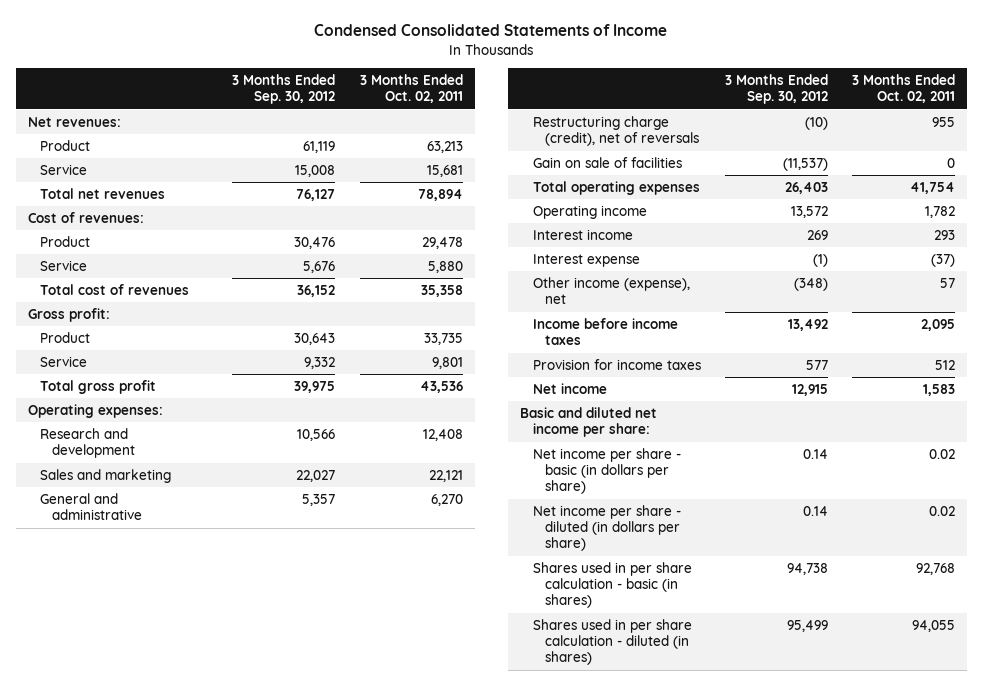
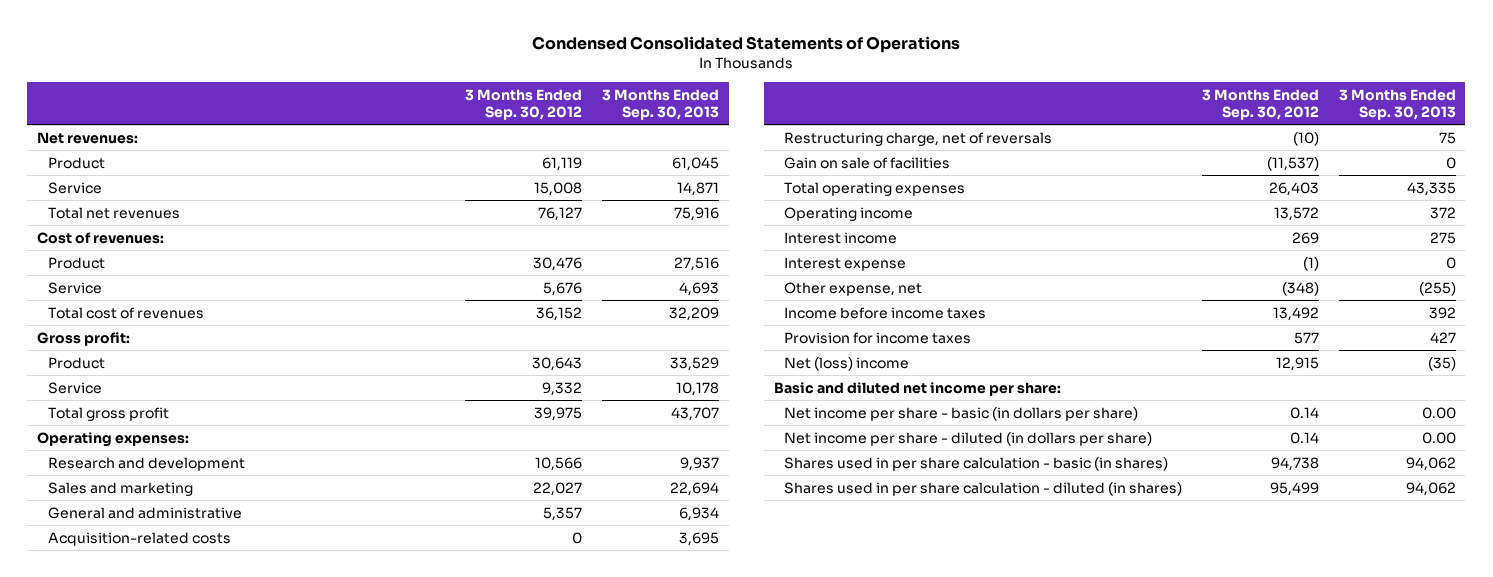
[314,24,668,37] Condensed Consolidated Statements of Income -> [532,36,961,54] Condensed Consolidated Statements of Operations
[359,74,463,104] 3 Months Ended Oct. 02, 2011 -> none
none -> [601,89,719,120] 3 Months Ended Sep. 30, 2013
none -> [47,531,231,546] Acquisition-related costs
[532,116,700,147] Restructuring charge (credit), net of reversals -> [784,131,1053,146] Restructuring charge, net of reversals
[532,277,690,305] Other income (expense), net -> [784,281,923,296] Other expense, net
[532,383,607,395] Net income -> [784,356,910,371] Net (loss) income

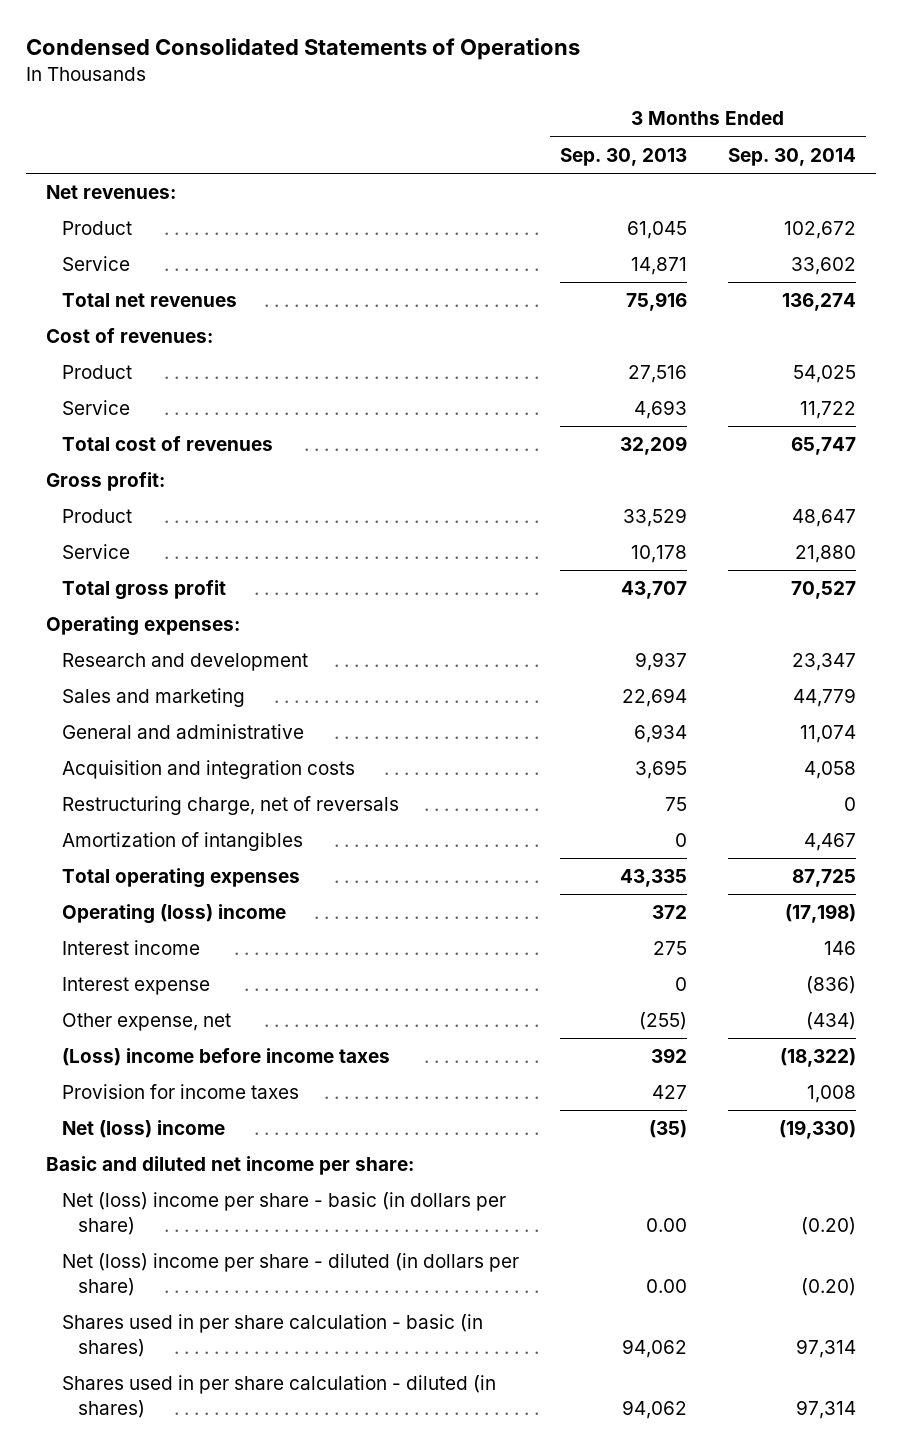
[465,89,583,120] 3 Months Ended Sep. 30, 2012 -> none
none -> [727,147,856,166] Sep. 30, 2014
[47,531,231,546] Acquisition-related costs -> [62,760,356,780] Acquisition and integration costs
[784,156,951,169] Gain on sale of facilities -> none
none -> [62,832,304,852] Amortization of intangibles
[784,206,914,221] Operating income -> [62,904,287,925] Operating (loss) income
[784,306,987,319] Income before income taxes -> [62,1048,391,1067] (Loss) income before income taxes
[784,406,1139,421] Net income per share - basic (in dollars per share) -> [62,1192,507,1236] Net (loss) income per share - basic (in dollars per share)
[784,431,1153,446] Net income per share - diluted (in dollars per share) -> [62,1253,520,1297] Net (loss) income per share - diluted (in dollars per share)

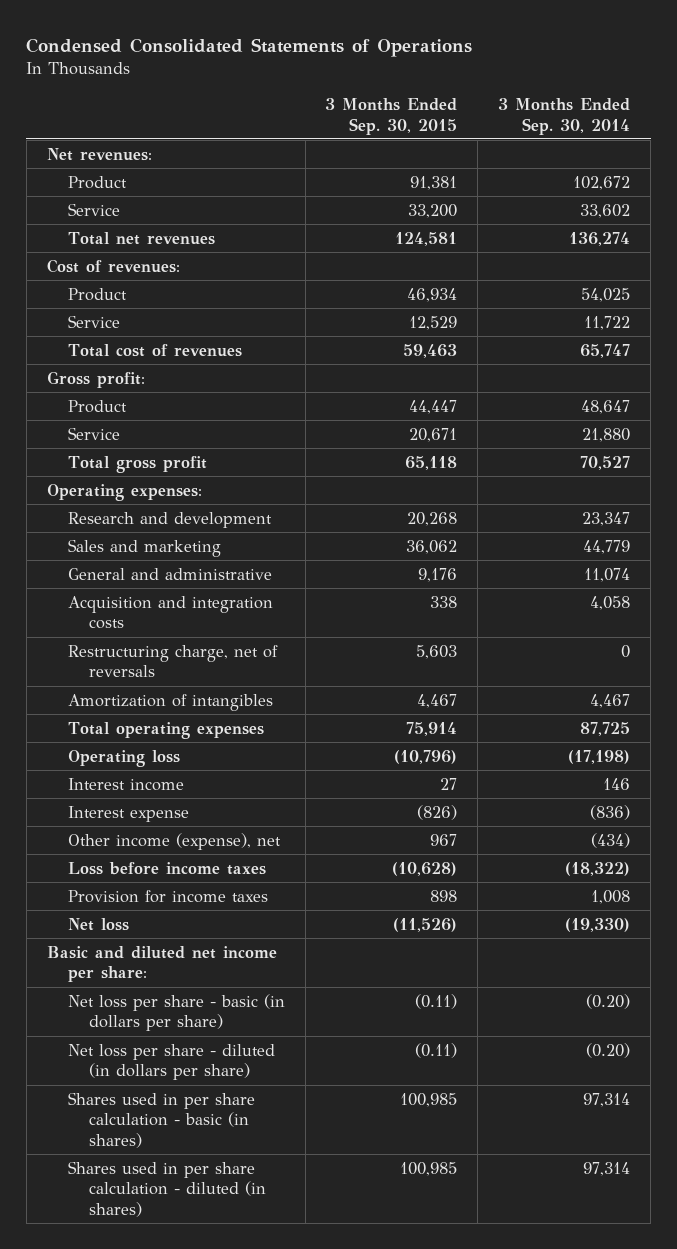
[559,147,687,166] Sep. 30, 2013 -> none
none -> [325,97,458,135] 3 Months Ended Sep. 30, 2015
[62,904,287,925] Operating (loss) income -> [67,749,180,767] Operating loss
[62,1013,232,1032] Other expense, net -> [67,832,281,850] Other income (expense), net
[62,1048,391,1067] (Loss) income before income taxes -> [67,861,266,875] Loss before income taxes
[62,1120,226,1139] Net (loss) income -> [67,917,129,931] Net loss
[62,1192,507,1236] Net (loss) income per share - basic (in dollars per share) -> [67,993,285,1032] Net loss per share - basic (in dollars per share)
[62,1253,520,1297] Net (loss) income per share - diluted (in dollars per share) -> [67,1043,275,1081] Net loss per share - diluted (in dollars per share)

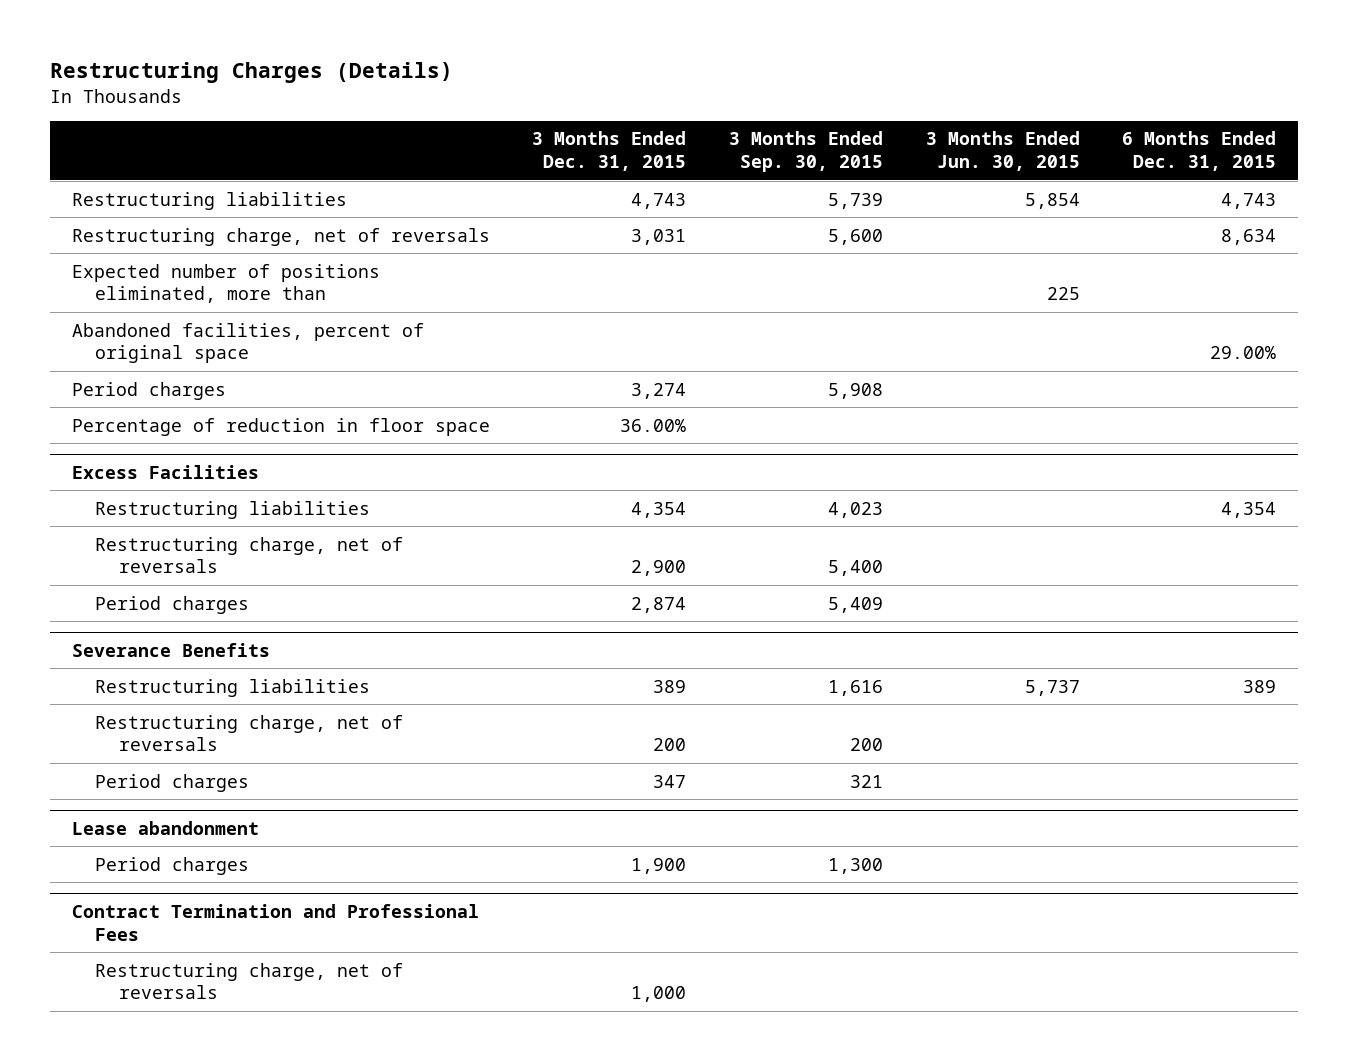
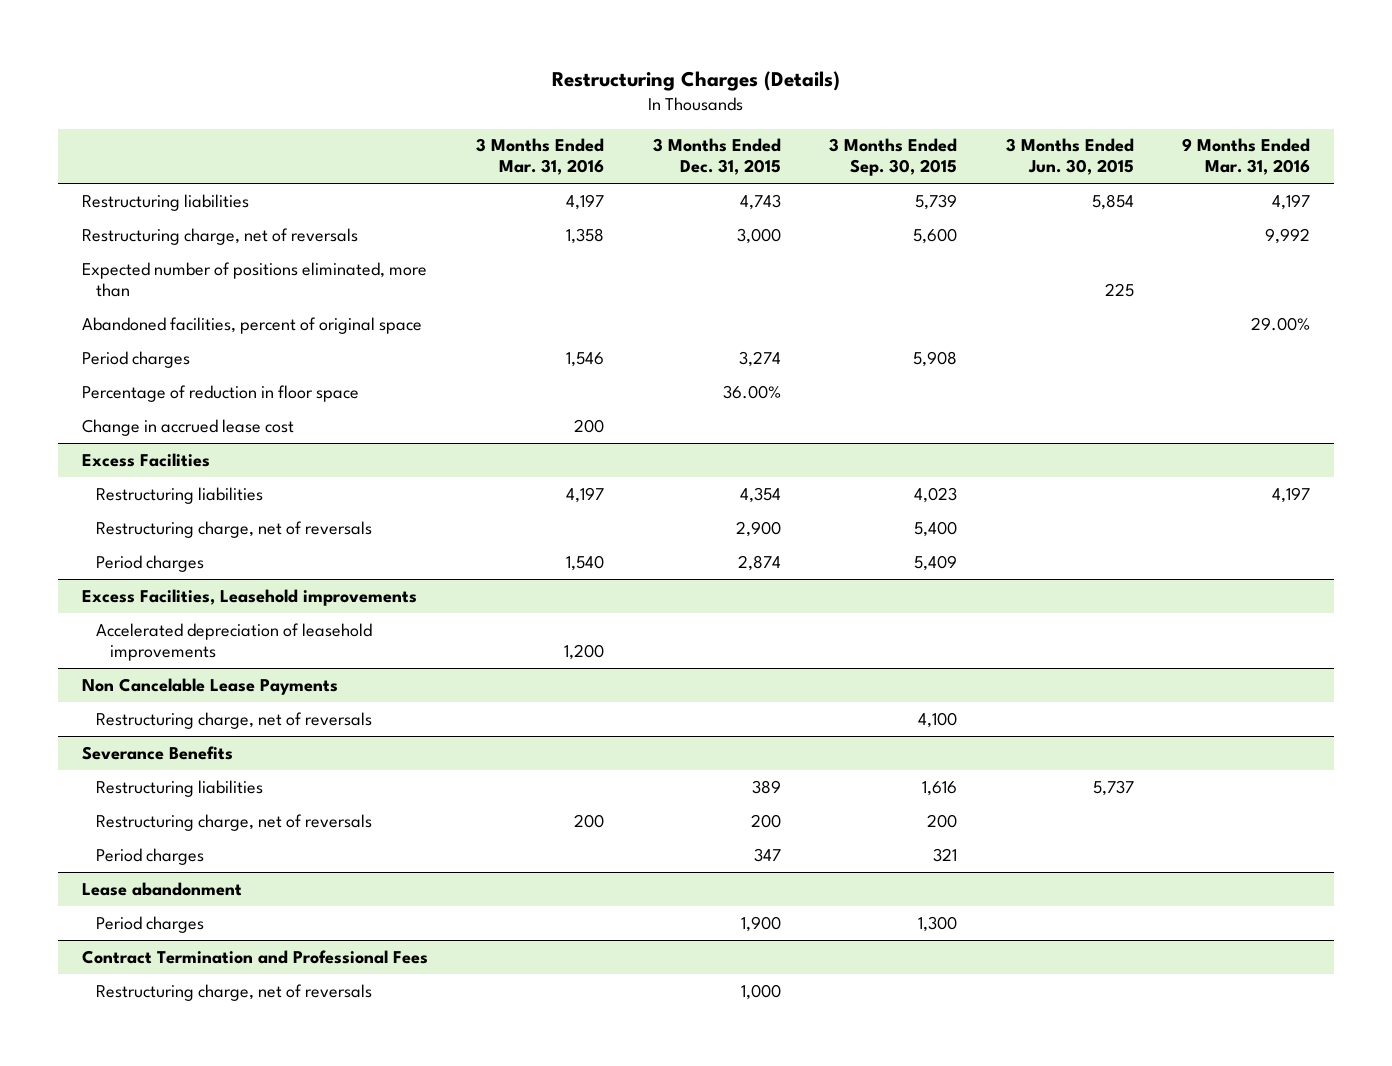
[1122,131,1277,172] 6 Months Ended Dec. 31, 2015 -> none
none -> [476,138,605,176] 3 Months Ended Mar. 31, 2016
none -> [1181,138,1310,176] 9 Months Ended Mar. 31, 2016
[631,228,687,245] 3,031 -> [736,227,781,244] 3,000
none -> [82,418,295,436] Change in accrued lease cost
none -> [82,588,418,606] Excess Facilities, Leasehold improvements
none -> [96,622,373,661] Accelerated depreciation of leasehold improvements
none -> [82,677,339,695] Non Cancelable Lease Payments
none -> [96,711,373,729] Restructuring charge, net of reversals

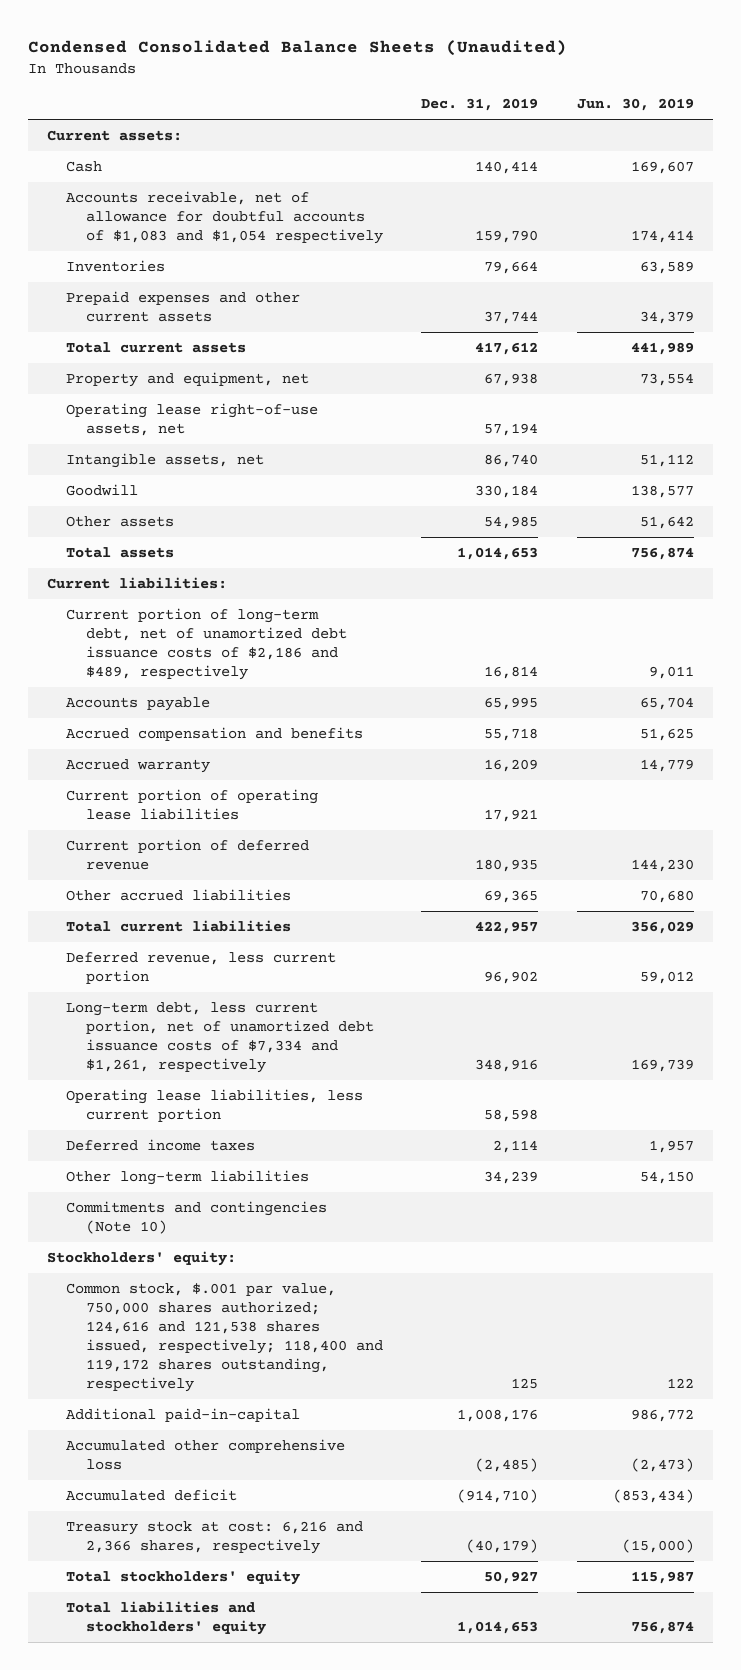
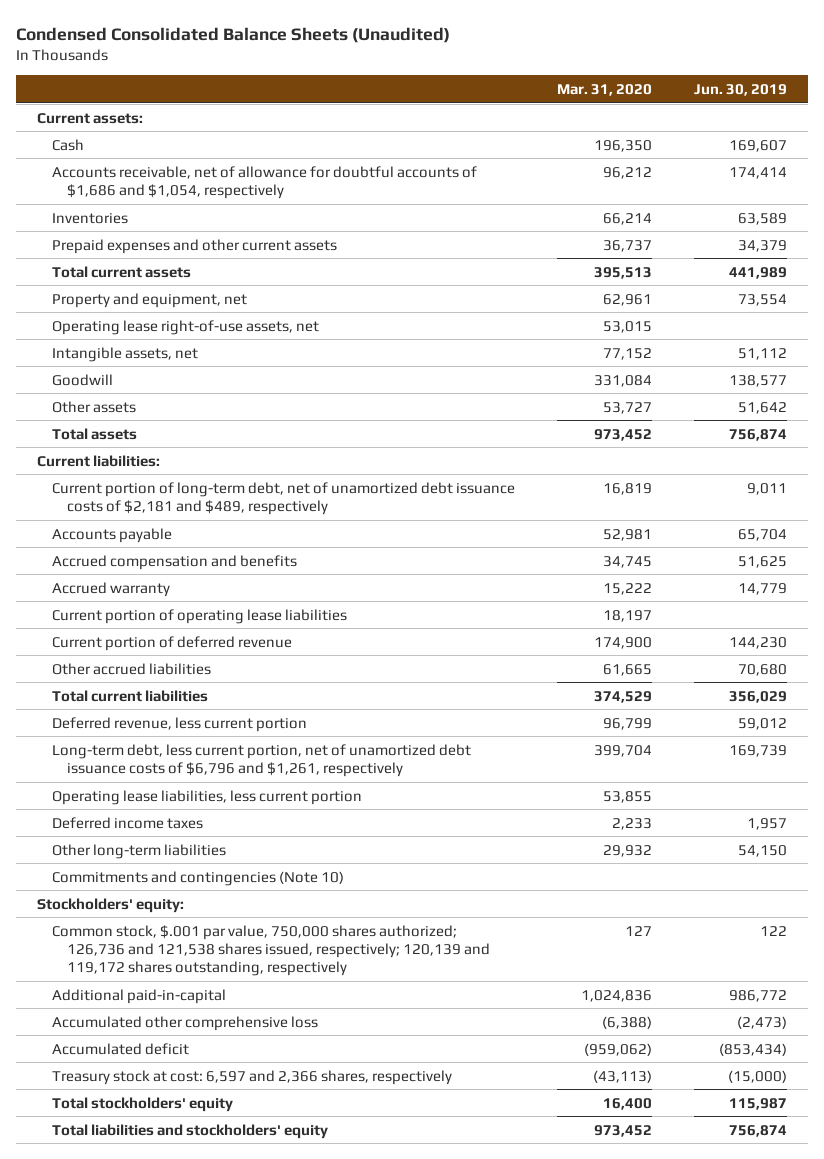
[421,98,539,112] Dec. 31, 2019 -> none
none -> [556,83,652,96] Mar. 31, 2020
[66,191,383,244] Accounts receivable, net of allowance for doubtful accounts of $1,083 and $1,054 respectively -> [51,165,477,199] Accounts receivable, net of allowance for doubtful accounts of $1,686 and $1,054, respectively
[66,608,347,680] Current portion of long-term debt, net of unamortized debt issuance costs of $2,186 and $489, respectively -> [51,481,515,515] Current portion of long-term debt, net of unamortized debt issuance costs of $2,181 and $489, respectively
[66,1002,374,1073] Long-term debt, less current portion, net of unamortized debt issuance costs of $7,334 and $1,261, respectively -> [51,743,471,777] Long-term debt, less current portion, net of unamortized debt issuance costs of $6,796 and $1,261, respectively
[66,1283,383,1392] Common stock, $.001 par value, 750,000 shares authorized; 124,616 and 121,538 shares issued, respectively; 118,400 and 119,172 shares outstanding, respectively -> [51,924,490,977] Common stock, $.001 par value, 750,000 shares authorized; 126,736 and 121,538 shares issued, respectively; 120,139 and 119,172 shares outstanding, respectively
[66,1521,364,1554] Treasury stock at cost: 6,216 and 2,366 shares, respectively -> [51,1069,452,1085] Treasury stock at cost: 6,597 and 2,366 shares, respectively

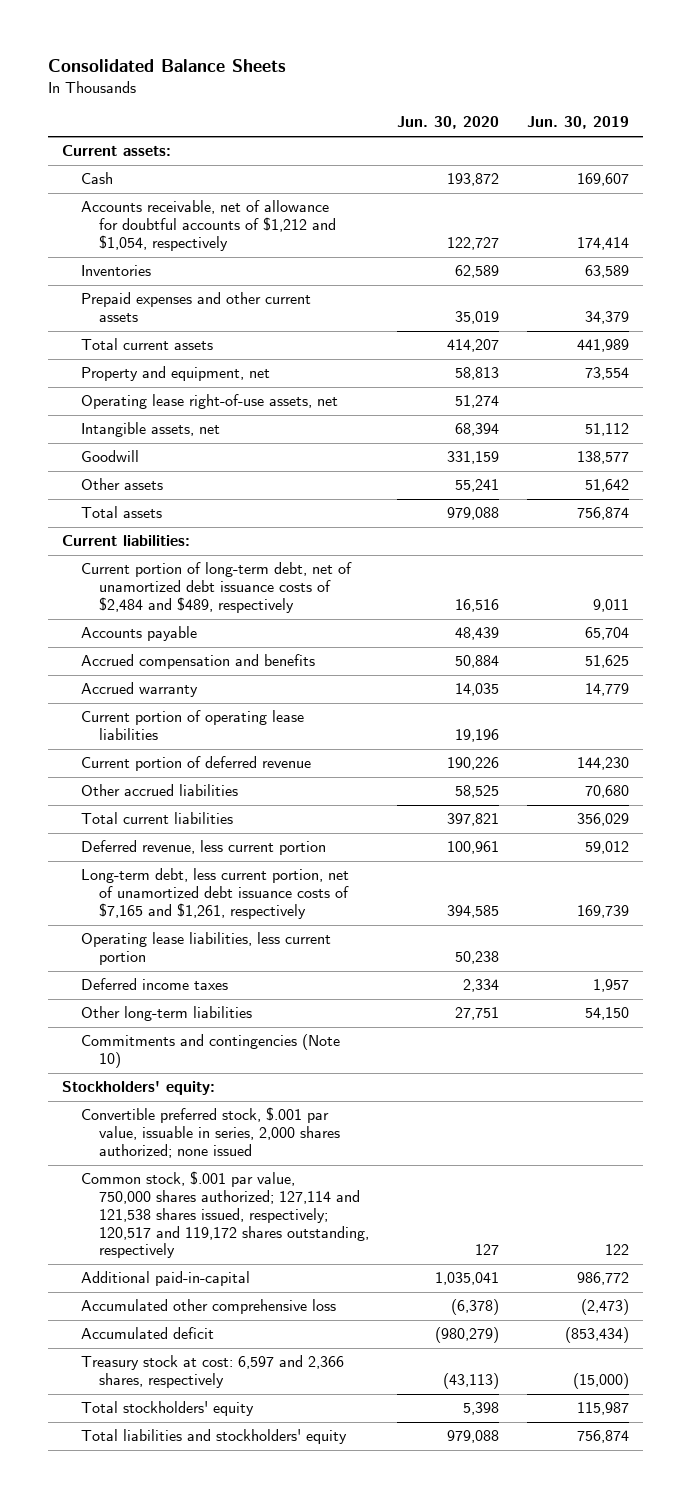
[15,26,450,43] Condensed Consolidated Balance Sheets (Unaudited) -> [47,58,286,72] Consolidated Balance Sheets
[556,83,652,96] Mar. 31, 2020 -> none
none -> [397,116,500,130] Jun. 30, 2020
[51,165,477,199] Accounts receivable, net of allowance for doubtful accounts of $1,686 and $1,054, respectively -> [80,200,337,251] Accounts receivable, net of allowance for doubtful accounts of $1,212 and $1,054, respectively
[51,481,515,515] Current portion of long-term debt, net of unamortized debt issuance costs of $2,181 and $489, respectively -> [80,562,352,613] Current portion of long-term debt, net of unamortized debt issuance costs of $2,484 and $489, respectively
[51,743,471,777] Long-term debt, less current portion, net of unamortized debt issuance costs of $6,796 and $1,261, respectively -> [80,868,350,919] Long-term debt, less current portion, net of unamortized debt issuance costs of $7,165 and $1,261, respectively
none -> [80,1107,341,1158] Convertible preferred stock, $.001 par value, issuable in series, 2,000 shares authorized; none issued
[51,924,490,977] Common stock, $.001 par value, 750,000 shares authorized; 126,736 and 121,538 shares issued, respectively; 120,139 and 119,172 shares outstanding, respectively -> [80,1171,370,1259] Common stock, $.001 par value, 750,000 shares authorized; 127,114 and 121,538 shares issued, respectively; 120,517 and 119,172 shares outstanding, respectively

